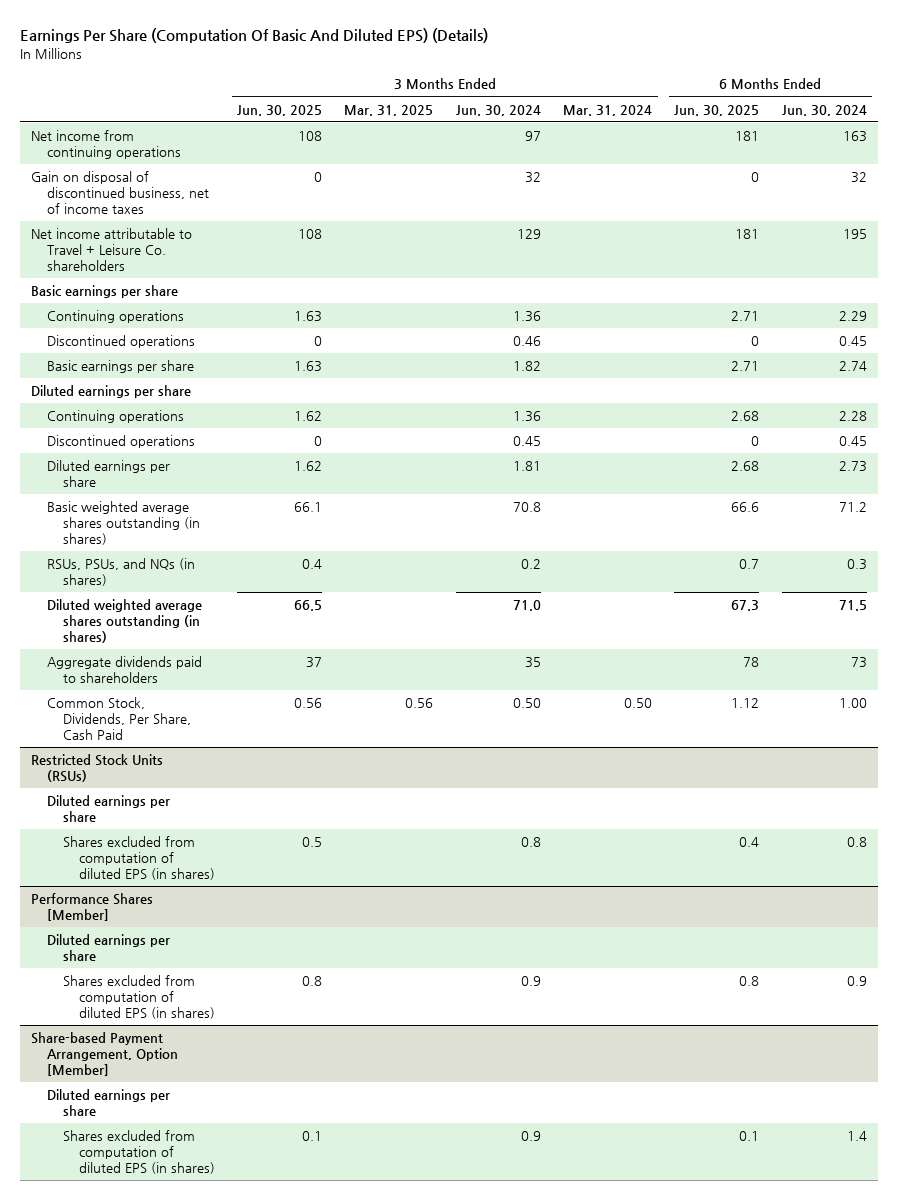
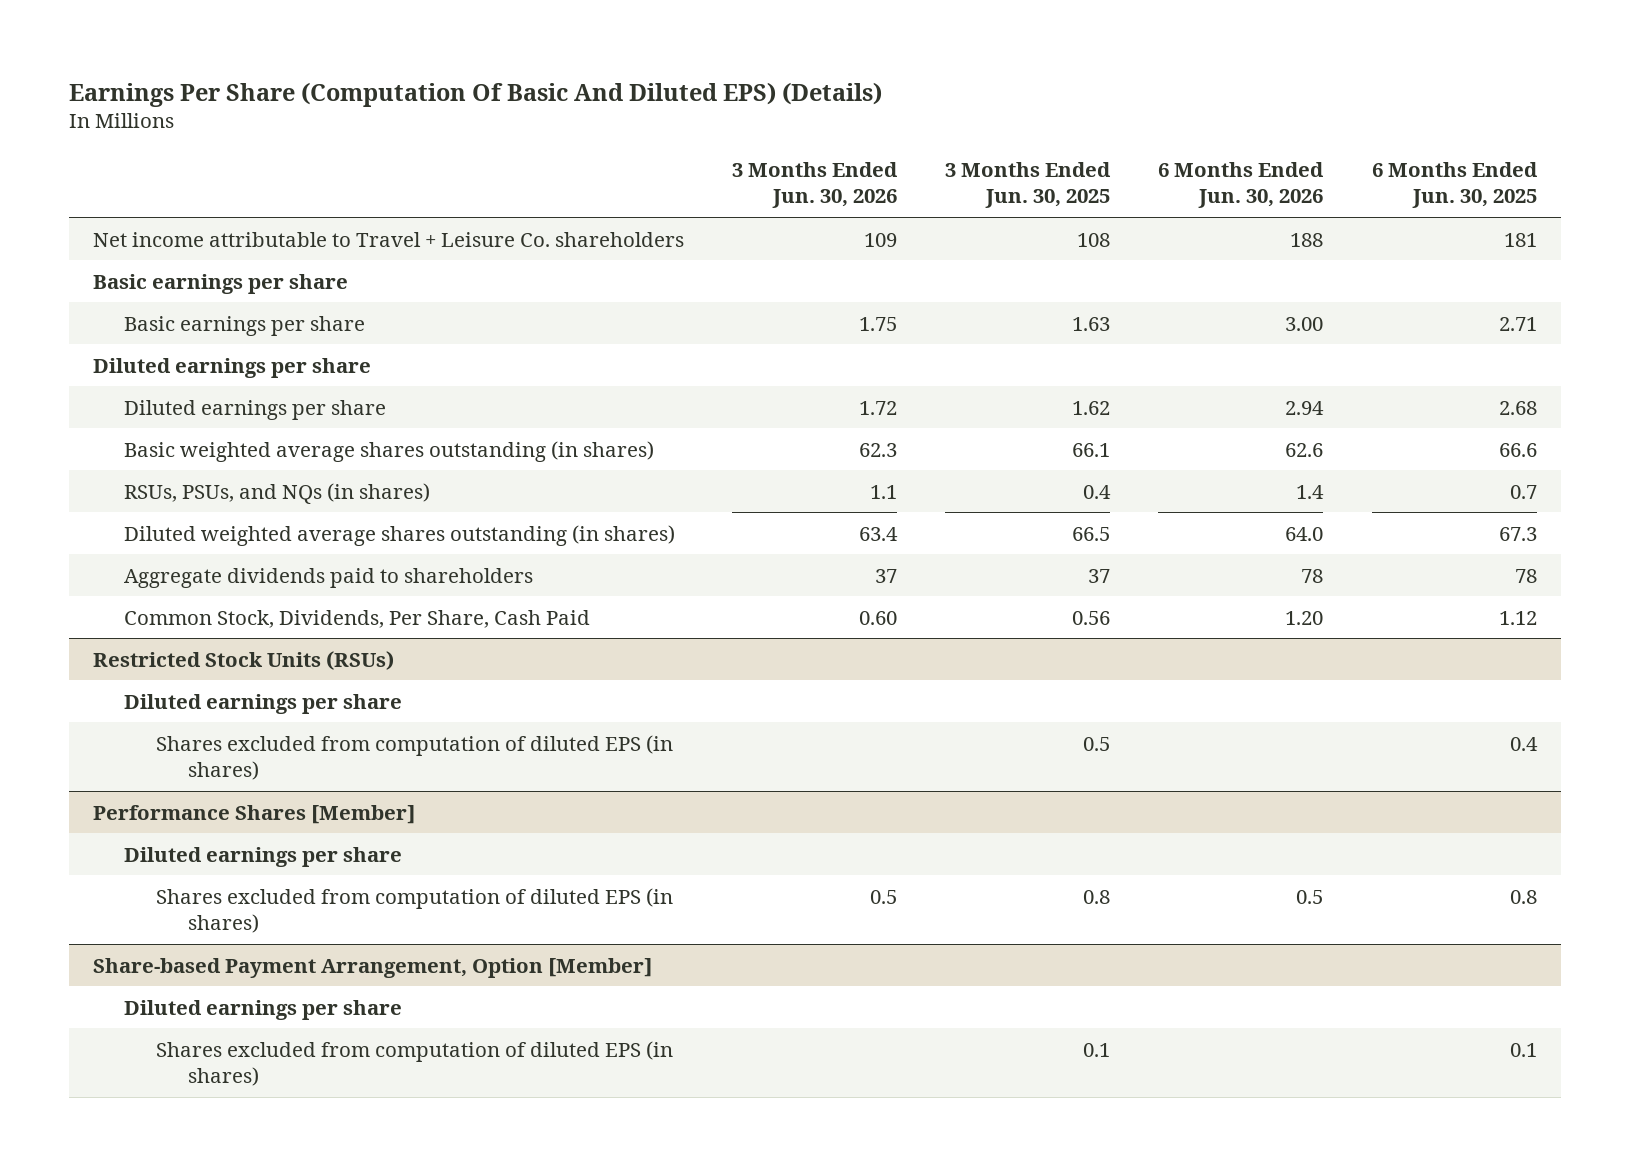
[344,104,434,116] Mar. 31, 2025 -> none
[455,104,541,116] Jun. 30, 2024 -> none
[563,104,653,116] Mar. 31, 2024 -> none
[781,104,867,116] Jun. 30, 2024 -> none
none -> [731,162,898,209] 3 Months Ended Jun. 30, 2026
none -> [1158,162,1325,209] 6 Months Ended Jun. 30, 2026
[30,130,181,160] Net income from continuing operations -> none
[30,171,209,214] Gain on disposal of discontinued business, net of income taxes -> none
[46,310,184,324] Continuing operations -> none
[46,335,195,349] Discontinued operations -> none
[46,410,184,424] Continuing operations -> none
[46,435,195,449] Discontinued operations -> none

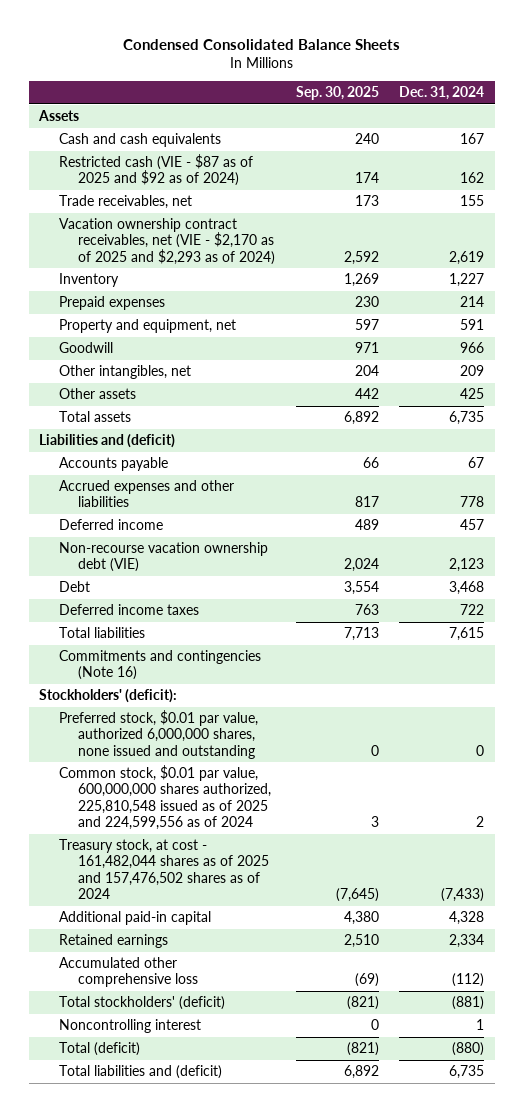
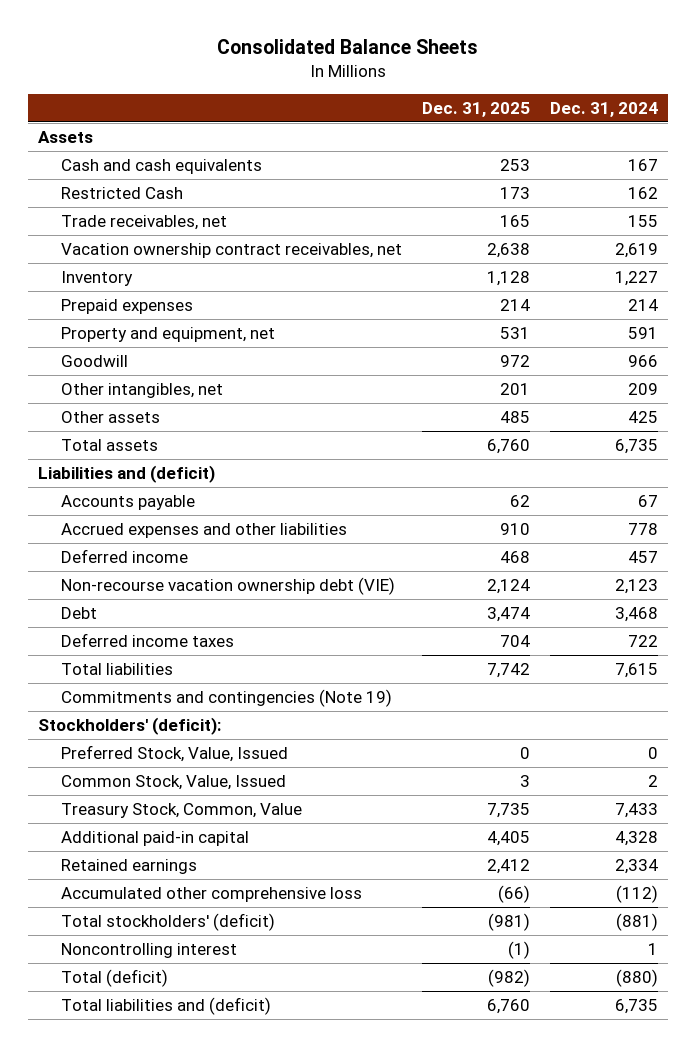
[122,38,400,50] Condensed Consolidated Balance Sheets -> [216,38,478,54] Consolidated Balance Sheets
[295,85,379,100] Sep. 30, 2025 -> none
none -> [421,101,530,117] Dec. 31, 2025
[58,154,253,187] Restricted cash (VIE - $87 as of 2025 and $92 as of 2024) -> [60,186,183,199] Restricted Cash
[58,218,276,265] Vacation ownership contract receivables, net (VIE - $2,170 as of 2025 and $2,293 as of 2024) -> [60,242,402,258] Vacation ownership contract receivables, net
[58,650,261,681] Commitments and contingencies (Note 16) -> [60,688,392,707] Commitments and contingencies (Note 19)
[58,839,270,900] Treasury stock, at cost - 161,482,044 shares as of 2025 and 157,476,502 shares as of 2024 -> none
[58,710,258,759] Preferred stock, $0.01 par value, authorized 6,000,000 shares, none issued and outstanding -> [60,744,288,762] Preferred Stock, Value, Issued
[58,765,272,831] Common stock, $0.01 par value, 600,000,000 shares authorized, 225,810,548 issued as of 2025 and 224,599,556 as of 2024 -> [60,774,286,790] Common Stock, Value, Issued
none -> [60,802,302,818] Treasury Stock, Common, Value

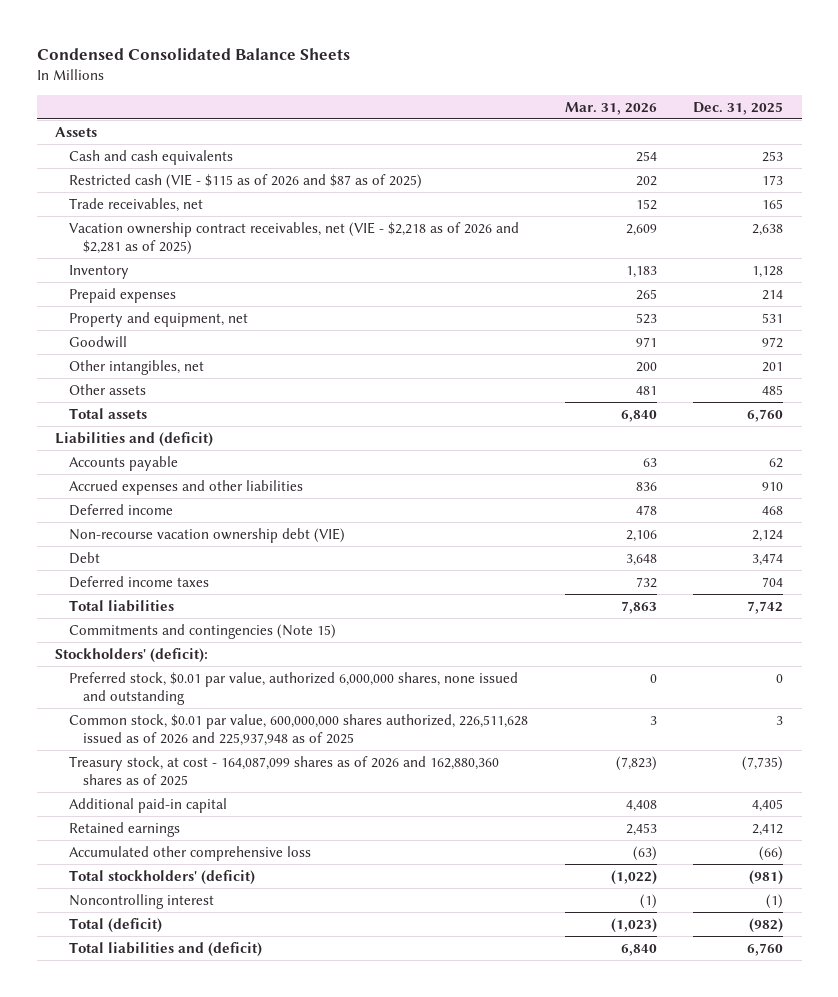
[216,38,478,54] Consolidated Balance Sheets -> [36,47,350,60] Condensed Consolidated Balance Sheets
[549,101,658,117] Dec. 31, 2024 -> none
none -> [564,101,657,115] Mar. 31, 2026
[60,186,183,199] Restricted Cash -> [68,173,422,189] Restricted cash (VIE - $115 as of 2026 and $87 as of 2025)
[60,242,402,258] Vacation ownership contract receivables, net -> [68,221,519,256] Vacation ownership contract receivables, net (VIE - $2,218 as of 2026 and $2,281 as of 2025)
[60,688,392,707] Commitments and contingencies (Note 19) -> [68,623,336,639] Commitments and contingencies (Note 15)
[60,802,302,818] Treasury Stock, Common, Value -> none
[60,744,288,762] Preferred Stock, Value, Issued -> [68,671,518,706] Preferred stock, $0.01 par value, authorized 6,000,000 shares, none issued and outstanding
[60,774,286,790] Common Stock, Value, Issued -> [68,713,528,747] Common stock, $0.01 par value, 600,000,000 shares authorized, 226,511,628 issued as of 2026 and 225,937,948 as of 2025
none -> [68,755,499,787] Treasury stock, at cost - 164,087,099 shares as of 2026 and 162,880,360 shares as of 2025

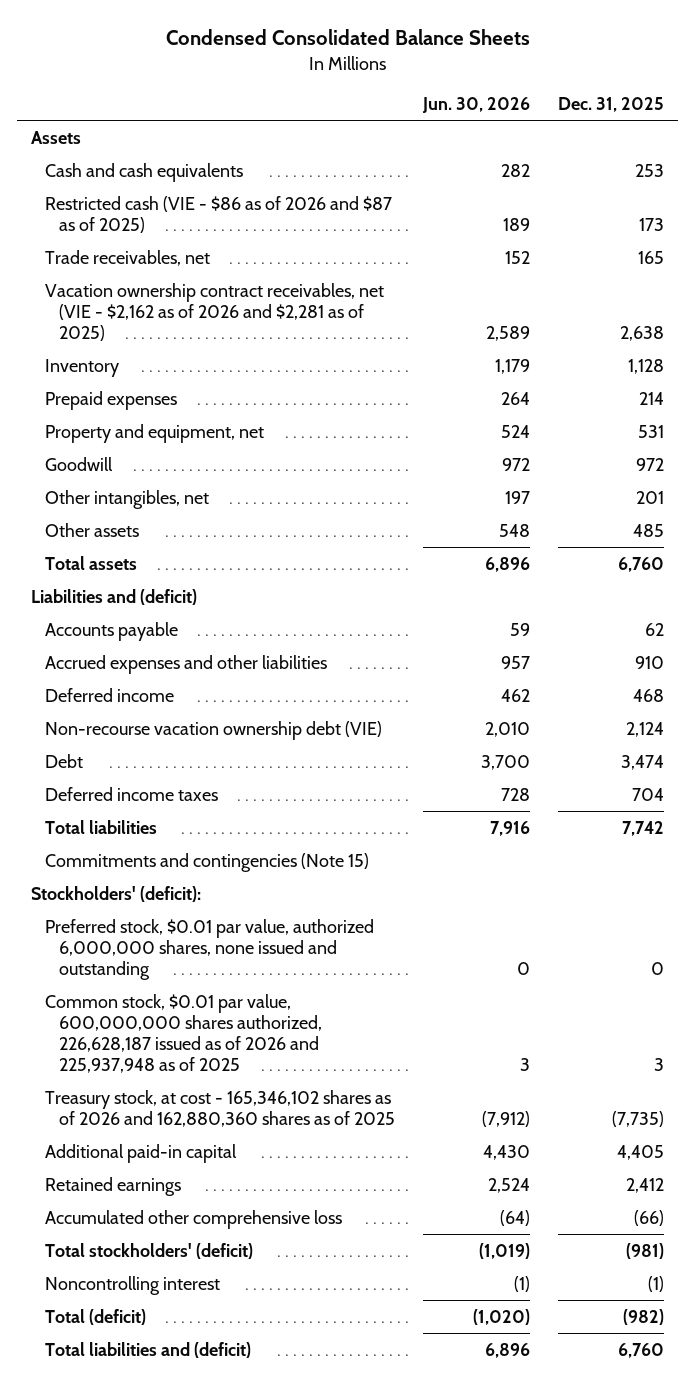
[564,101,657,115] Mar. 31, 2026 -> none
none -> [421,97,530,114] Jun. 30, 2026
[68,173,422,189] Restricted cash (VIE - $115 as of 2026 and $87 as of 2025) -> [44,195,392,233] Restricted cash (VIE - $86 as of 2026 and $87 as of 2025)
[68,221,519,256] Vacation ownership contract receivables, net (VIE - $2,218 as of 2026 and $2,281 as of 2025) -> [44,282,384,341] Vacation ownership contract receivables, net (VIE - $2,162 as of 2026 and $2,281 as of 2025)
[68,713,528,747] Common stock, $0.01 par value, 600,000,000 shares authorized, 226,511,628 issued as of 2026 and 225,937,948 as of 2025 -> [44,993,322,1074] Common stock, $0.01 par value, 600,000,000 shares authorized, 226,628,187 issued as of 2026 and 225,937,948 as of 2025
[68,755,499,787] Treasury stock, at cost - 164,087,099 shares as of 2026 and 162,880,360 shares as of 2025 -> [44,1089,395,1127] Treasury stock, at cost - 165,346,102 shares as of 2026 and 162,880,360 shares as of 2025

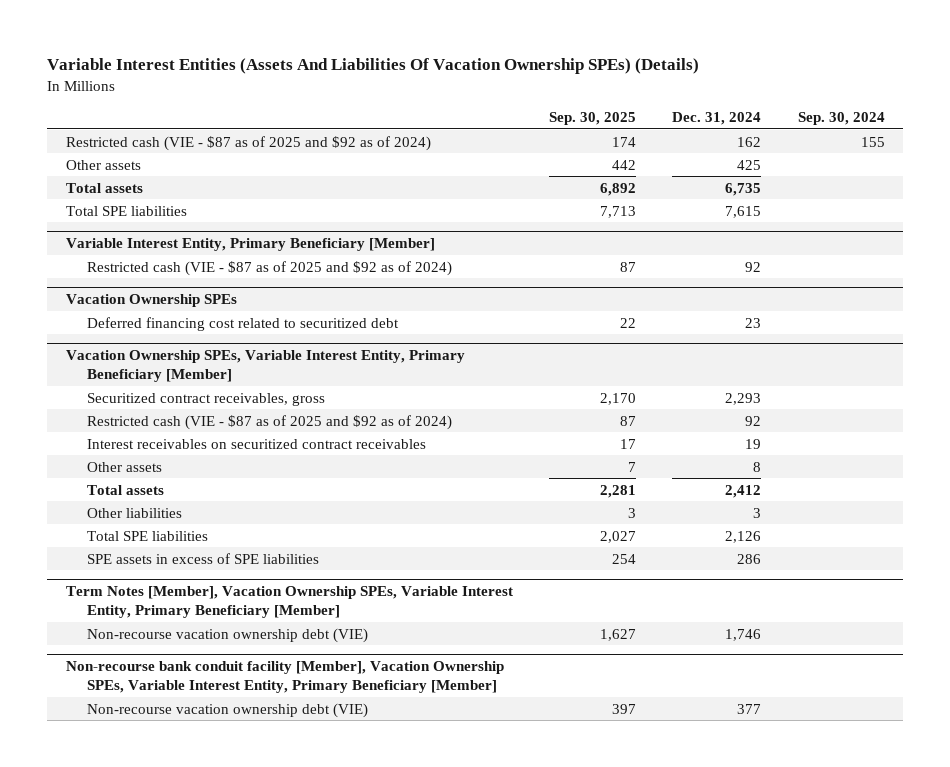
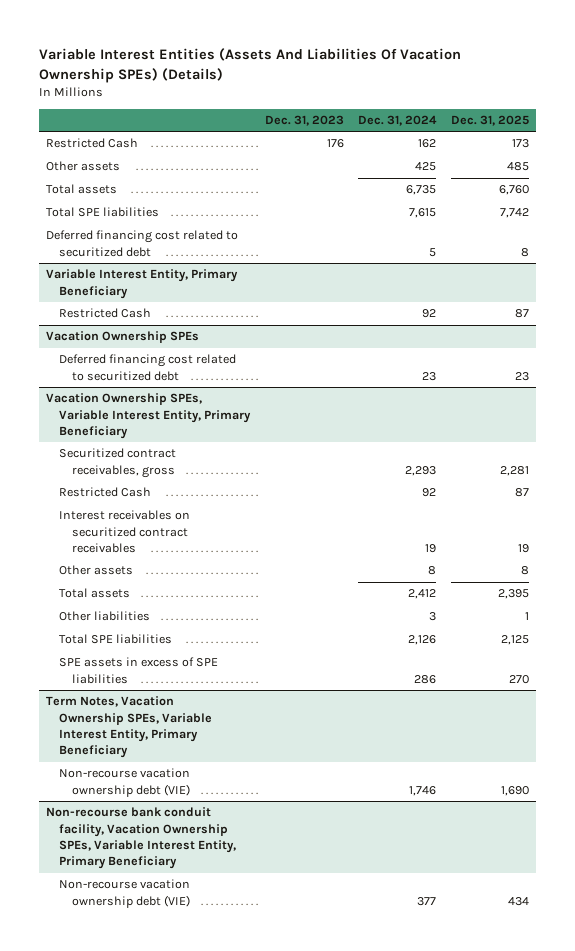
[548,111,636,125] Sep. 30, 2025 -> none
[797,111,885,125] Sep. 30, 2024 -> none
none -> [264,114,344,126] Dec. 31, 2023
none -> [450,114,529,126] Dec. 31, 2025
[65,135,431,151] Restricted cash (VIE - $87 as of 2025 and $92 as of 2024) -> [46,138,139,149] Restricted Cash
none -> [46,230,239,257] Deferred financing cost related to securitized debt
[65,237,435,251] Variable Interest Entity, Primary Beneficiary [Member] -> [46,269,239,299] Variable Interest Entity, Primary Beneficiary
[86,260,452,276] Restricted cash (VIE - $87 as of 2025 and $92 as of 2024) -> [59,308,152,319] Restricted Cash
[65,349,465,382] Vacation Ownership SPEs, Variable Interest Entity, Primary Beneficiary [Member] -> [46,393,252,440] Vacation Ownership SPEs, Variable Interest Entity, Primary Beneficiary
[86,414,452,430] Restricted cash (VIE - $87 as of 2025 and $92 as of 2024) -> [59,487,152,498] Restricted Cash
[65,585,513,618] Term Notes [Member], Vacation Ownership SPEs, Variable Interest Entity, Primary Beneficiary [Member] -> [46,696,213,759] Term Notes, Vacation Ownership SPEs, Variable Interest Entity, Primary Beneficiary
[65,660,504,693] Non-recourse bank conduit facility [Member], Vacation Ownership SPEs, Variable Interest Entity, Primary Beneficiary [Member] -> [46,807,237,870] Non-recourse bank conduit facility, Vacation Ownership SPEs, Variable Interest Entity, Primary Beneficiary

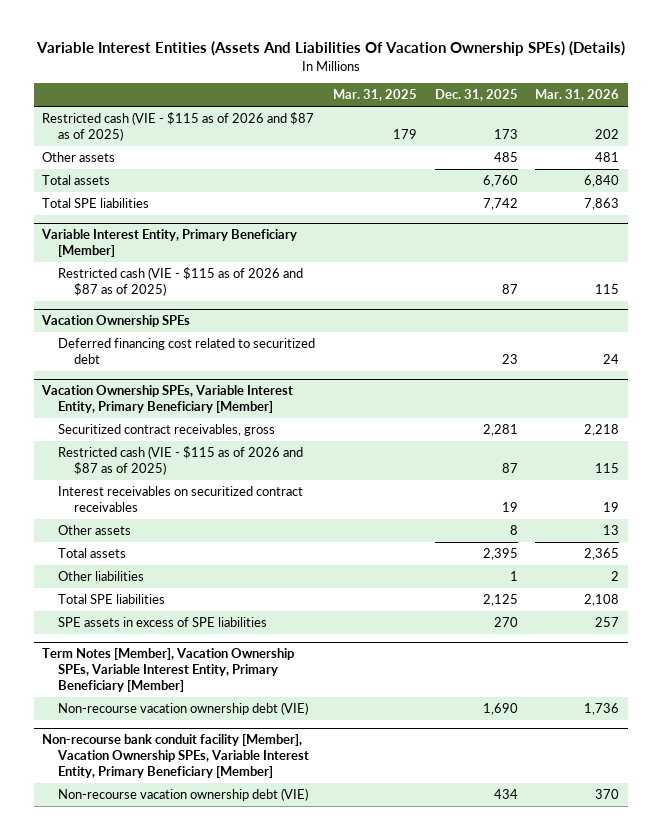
[264,114,344,126] Dec. 31, 2023 -> none
[358,114,438,126] Dec. 31, 2024 -> none
none -> [333,89,418,102] Mar. 31, 2025
none -> [535,89,620,102] Mar. 31, 2026
[46,138,139,149] Restricted Cash -> [42,111,315,142] Restricted cash (VIE - $115 as of 2026 and $87 as of 2025)
[46,230,239,257] Deferred financing cost related to securitized debt -> none
[46,269,239,299] Variable Interest Entity, Primary Beneficiary -> [41,228,298,258] Variable Interest Entity, Primary Beneficiary [Member]
[59,308,152,319] Restricted Cash -> [58,266,304,297] Restricted cash (VIE - $115 as of 2026 and $87 as of 2025)
[46,393,252,440] Vacation Ownership SPEs, Variable Interest Entity, Primary Beneficiary -> [41,384,294,414] Vacation Ownership SPEs, Variable Interest Entity, Primary Beneficiary [Member]
[59,487,152,498] Restricted Cash -> [58,445,304,476] Restricted cash (VIE - $115 as of 2026 and $87 as of 2025)
[46,696,213,759] Term Notes, Vacation Ownership SPEs, Variable Interest Entity, Primary Beneficiary -> [42,647,295,693] Term Notes [Member], Vacation Ownership SPEs, Variable Interest Entity, Primary Beneficiary [Member]
[46,807,237,870] Non-recourse bank conduit facility, Vacation Ownership SPEs, Variable Interest Entity, Primary Beneficiary -> [42,733,310,779] Non-recourse bank conduit facility [Member], Vacation Ownership SPEs, Variable Interest Entity, Primary Beneficiary [Member]

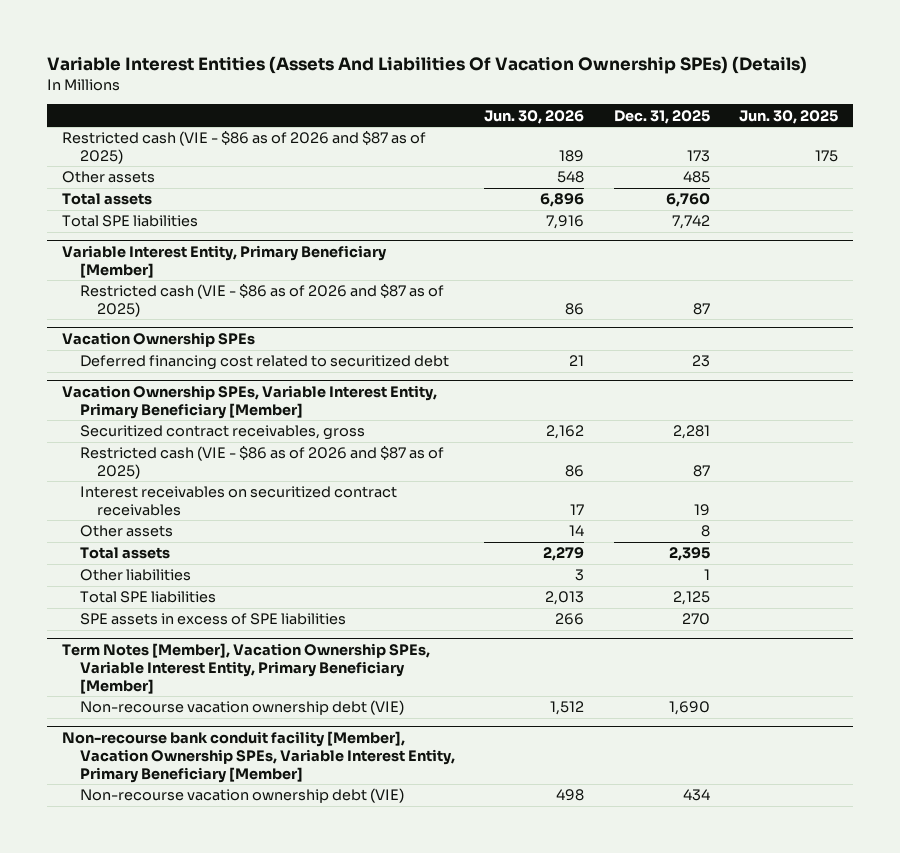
[333,89,418,102] Mar. 31, 2025 -> none
[535,89,620,102] Mar. 31, 2026 -> none
none -> [484,109,585,124] Jun. 30, 2026
none -> [739,109,839,124] Jun. 30, 2025
[42,111,315,142] Restricted cash (VIE - $115 as of 2026 and $87 as of 2025) -> [62,131,427,164] Restricted cash (VIE - $86 as of 2026 and $87 as of 2025)
[58,266,304,297] Restricted cash (VIE - $115 as of 2026 and $87 as of 2025) -> [79,284,444,317] Restricted cash (VIE - $86 as of 2026 and $87 as of 2025)
[58,445,304,476] Restricted cash (VIE - $115 as of 2026 and $87 as of 2025) -> [79,446,444,479] Restricted cash (VIE - $86 as of 2026 and $87 as of 2025)

